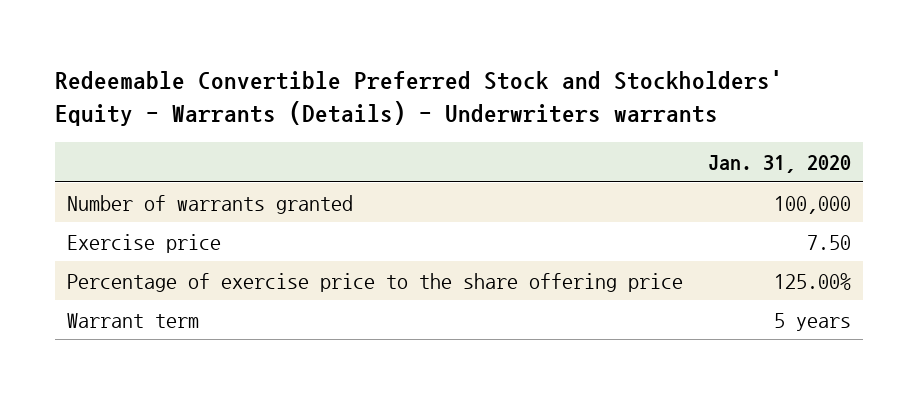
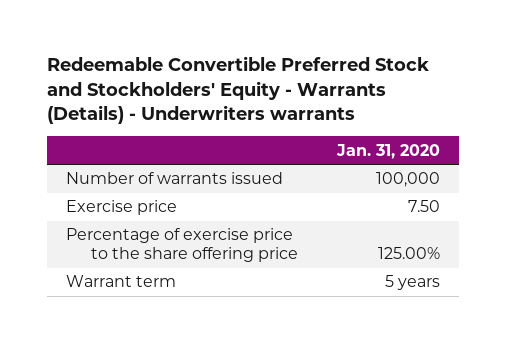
[67,194,354,214] Number of warrants granted -> [65,172,283,185] Number of warrants issued

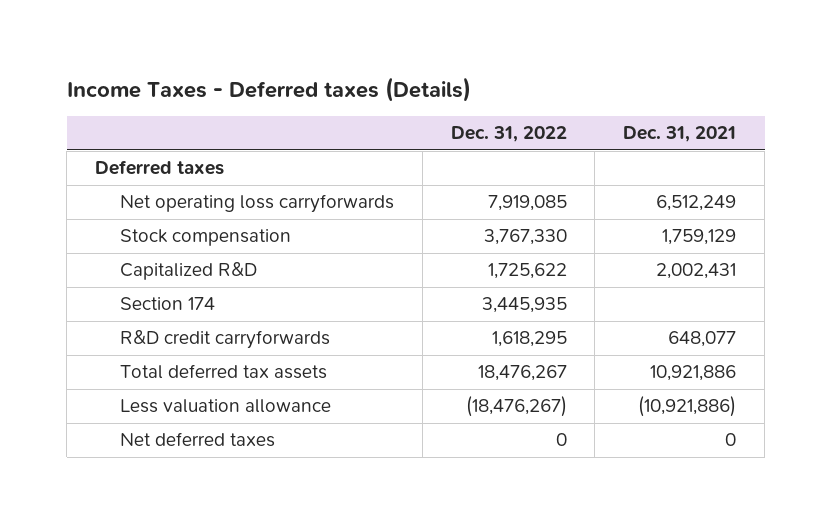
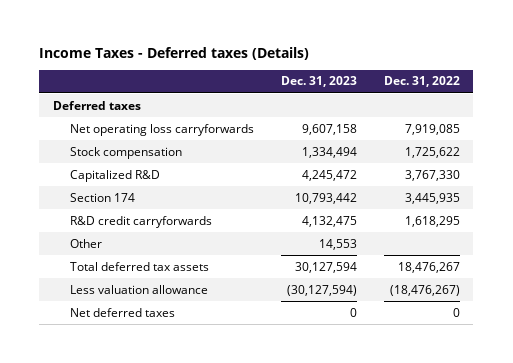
[623,126,737,143] Dec. 31, 2021 -> none
none -> [280,76,357,88] Dec. 31, 2023
[483,229,567,246] 3,767,330 -> [404,146,460,158] 1,725,622
[487,263,567,280] 1,725,622 -> [404,169,460,181] 3,767,330
none -> [69,238,102,248] Other

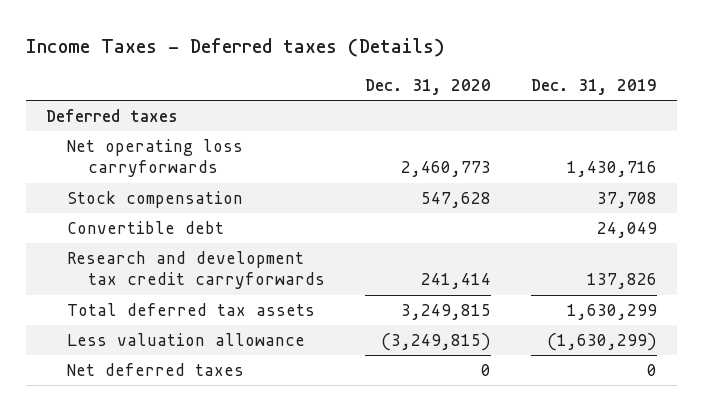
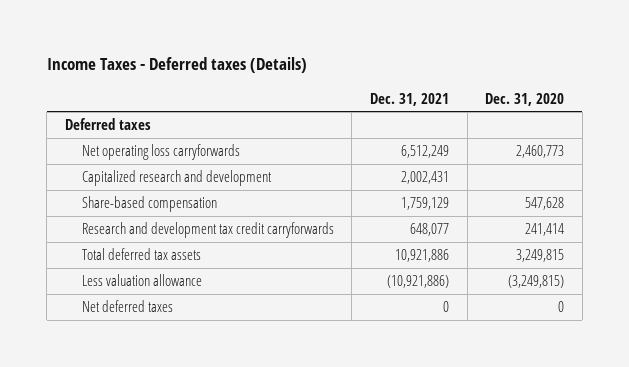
[531,78,658,95] Dec. 31, 2019 -> none
none -> [369,92,449,106] Dec. 31, 2021
[67,221,225,235] Convertible debt -> none
none -> [81,170,272,187] Capitalized research and development
[67,191,244,209] Stock compensation -> [81,196,217,213] Share-based compensation

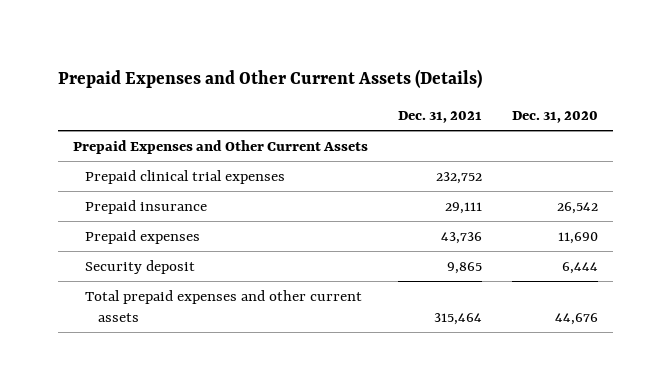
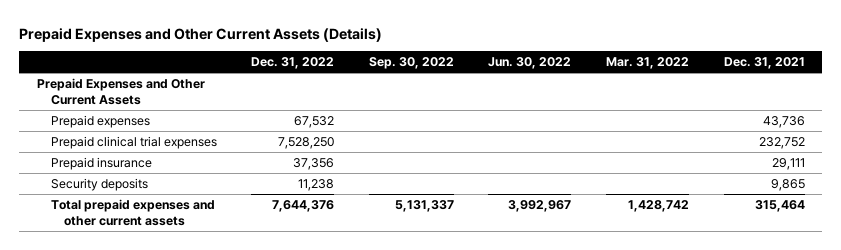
[511,111,598,124] Dec. 31, 2020 -> none
none -> [251,57,335,70] Dec. 31, 2022
none -> [368,57,454,70] Sep. 30, 2022
none -> [488,57,572,70] Jun. 30, 2022
none -> [605,57,689,70] Mar. 31, 2022
[85,229,201,244] Prepaid expenses -> [50,114,150,128] Prepaid expenses
[85,259,196,274] Security deposit -> [50,177,148,191] Security deposits

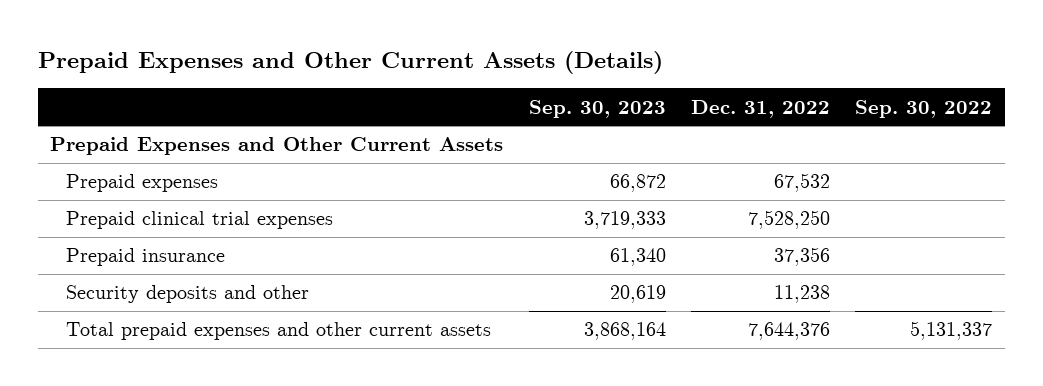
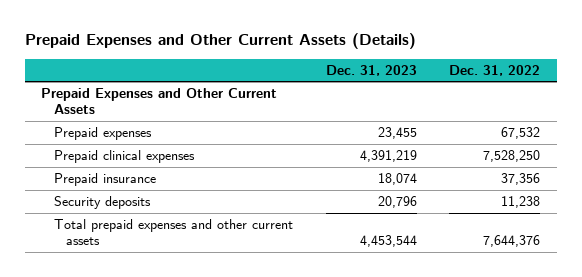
[528,99,666,118] Sep. 30, 2023 -> none
[855,99,993,118] Sep. 30, 2022 -> none
none -> [325,64,417,76] Dec. 31, 2023
[66,211,334,230] Prepaid clinical trial expenses -> [53,149,195,163] Prepaid clinical expenses
[66,285,310,304] Security deposits and other -> [53,195,151,209] Security deposits

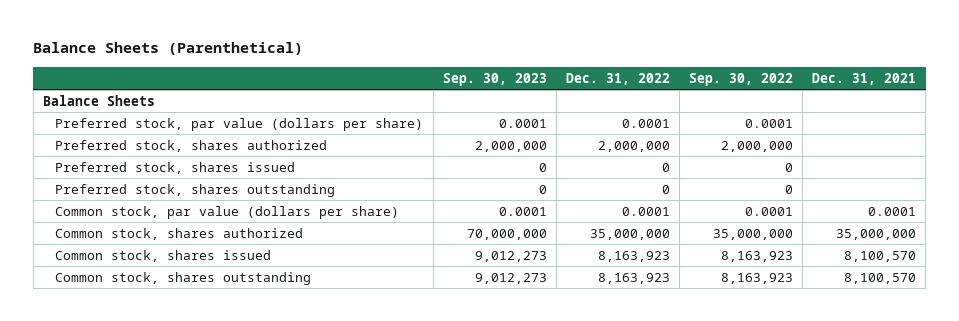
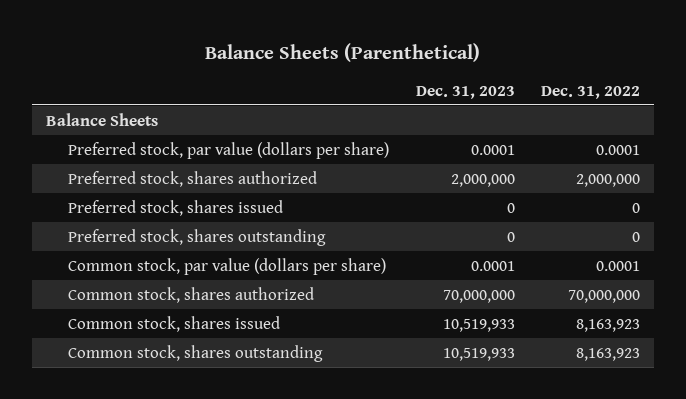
[442,72,547,86] Sep. 30, 2023 -> none
[688,72,793,86] Sep. 30, 2022 -> none
[812,72,917,85] Dec. 31, 2021 -> none
none -> [415,85,515,99] Dec. 31, 2023
[589,228,670,240] 35,000,000 -> [568,289,641,303] 70,000,000

